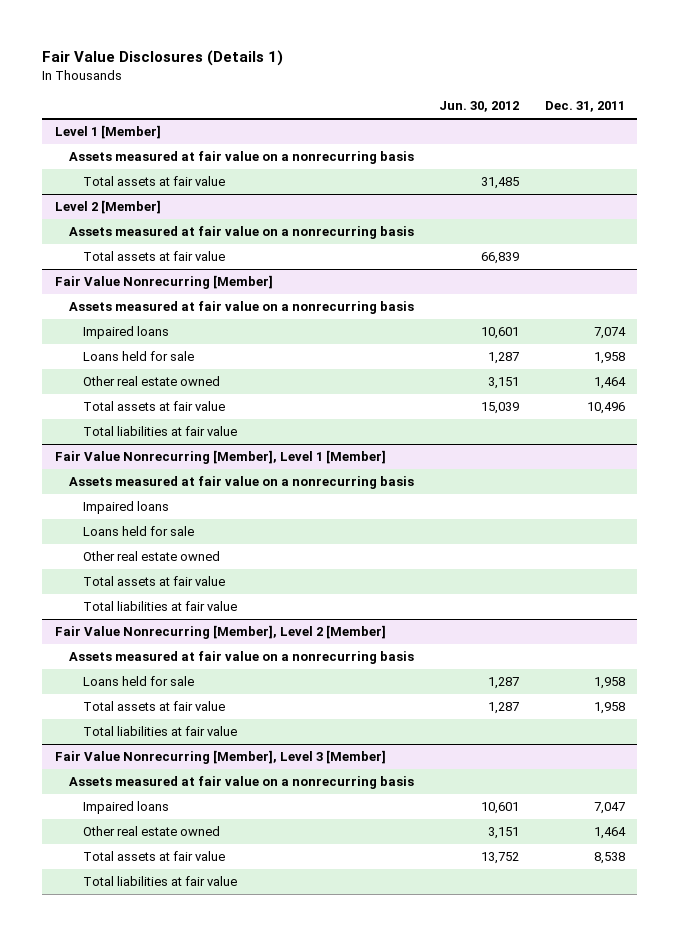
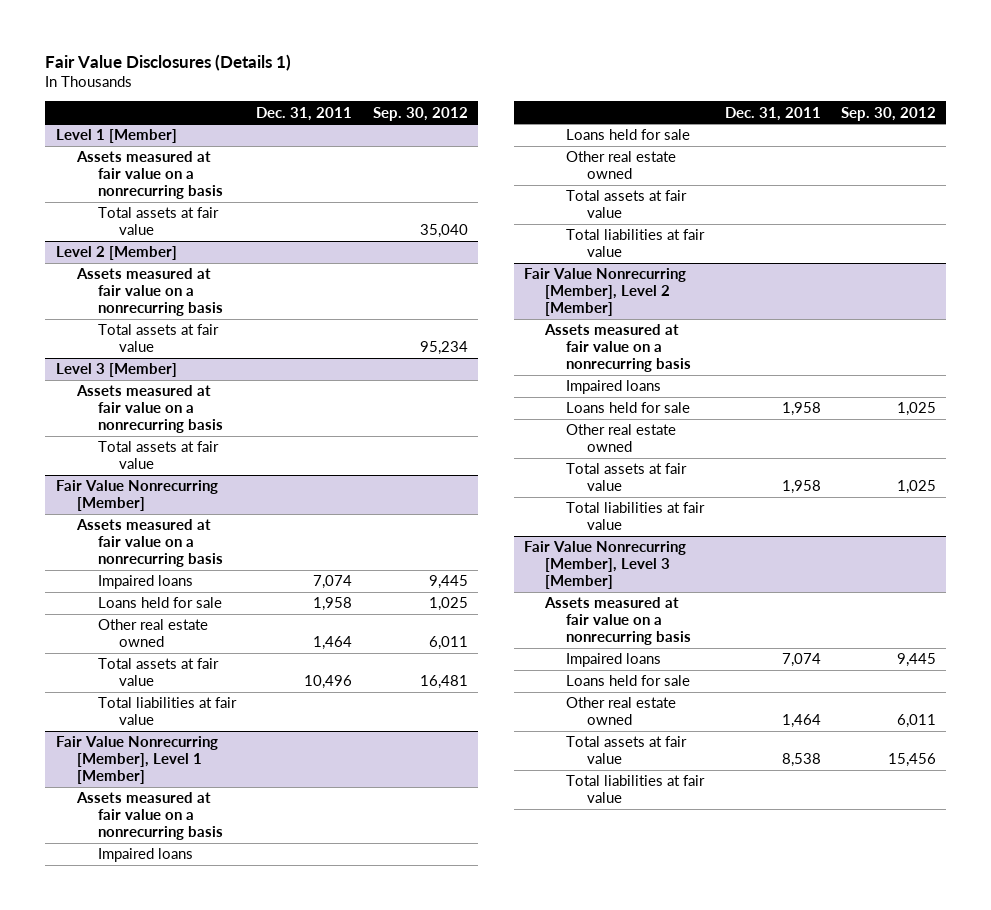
[439,101,520,113] Jun. 30, 2012 -> none
none -> [372,106,468,121] Sep. 30, 2012
none -> [55,363,177,378] Level 3 [Member]
none -> [75,385,223,433] Assets measured at fair value on a nonrecurring basis
none -> [97,441,219,470] Total assets at fair value
none -> [566,380,662,395] Impaired loans
none -> [566,424,677,453] Other real estate owned
[593,802,625,815] 7,047 -> [781,653,821,668] 7,074
none -> [566,675,691,687] Loans held for sale

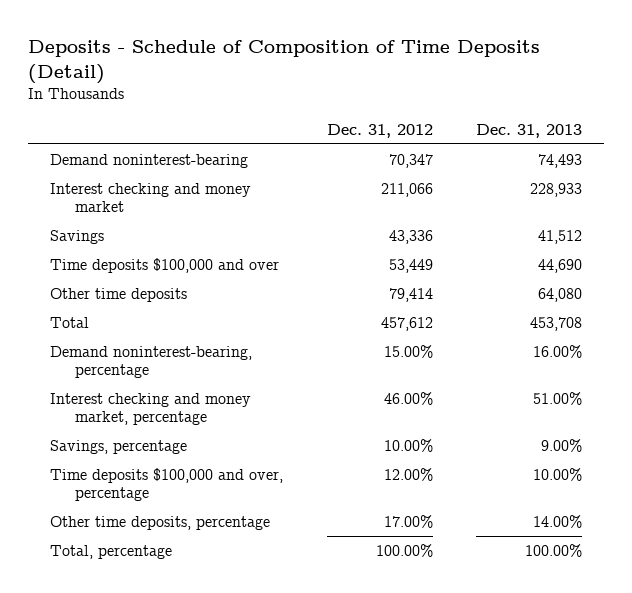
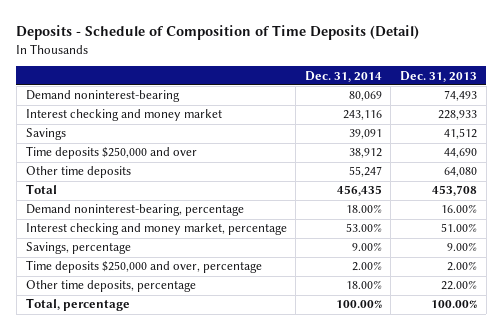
[326,123,433,138] Dec. 31, 2012 -> none
none -> [304,70,382,82] Dec. 31, 2014
[50,257,280,273] Time deposits $100,000 and over -> [25,146,197,160] Time deposits $250,000 and over
[50,467,284,502] Time deposits $100,000 and over, percentage -> [25,260,262,274] Time deposits $250,000 and over, percentage
[533,467,583,481] 10.00% -> [447,261,478,272] 2.00%
[533,514,583,528] 14.00% -> [441,280,478,291] 22.00%

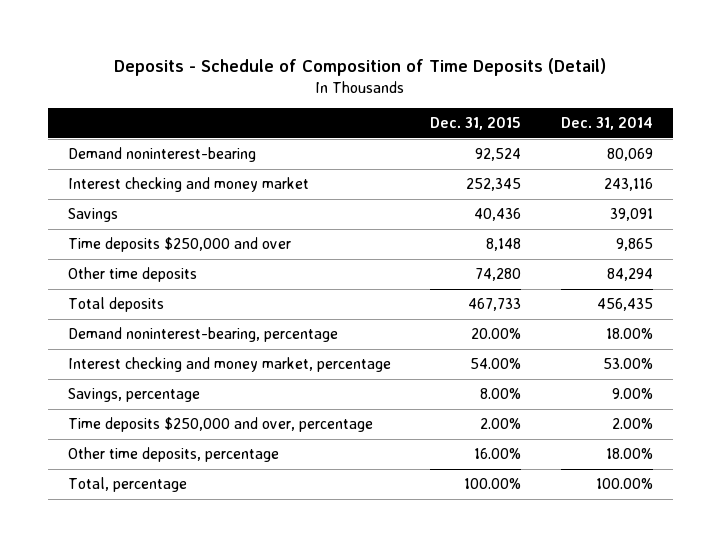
[400,70,478,82] Dec. 31, 2013 -> none
none -> [430,117,522,131] Dec. 31, 2015
[348,148,382,159] 38,912 -> [616,238,654,252] 9,865
[348,166,382,178] 55,247 -> [607,268,654,282] 84,294
[25,184,57,195] Total -> [67,297,164,313] Total deposits

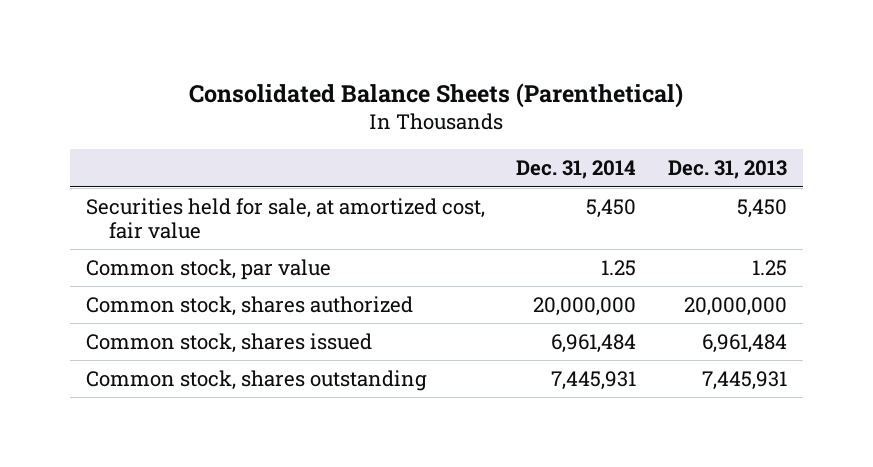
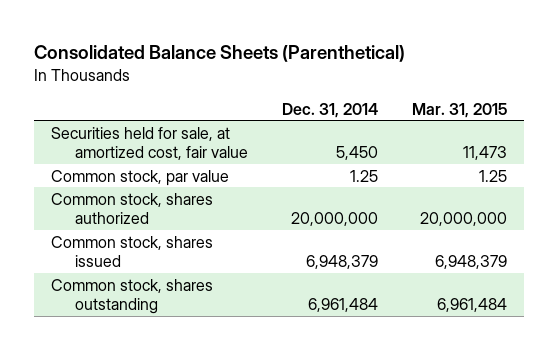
[667,160,787,180] Dec. 31, 2013 -> none
none -> [411,102,507,118] Mar. 31, 2015
[551,333,637,353] 6,961,484 -> [305,255,378,270] 6,948,379
[551,370,637,390] 7,445,931 -> [307,298,378,313] 6,961,484

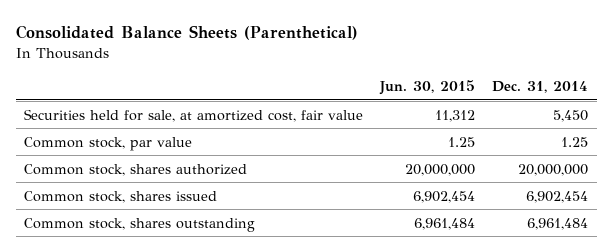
[411,102,507,118] Mar. 31, 2015 -> none
none -> [379,79,476,95] Jun. 30, 2015
[305,255,378,270] 6,948,379 -> [526,190,589,203] 6,902,454

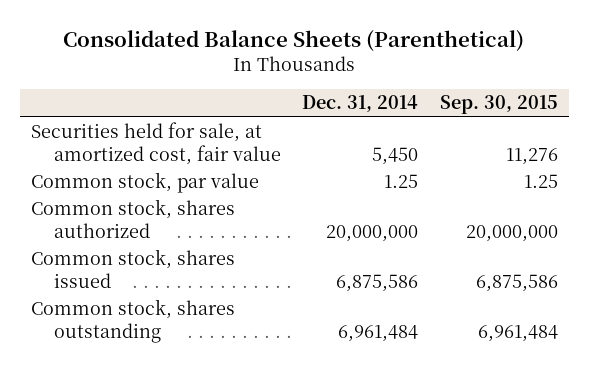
[379,79,476,95] Jun. 30, 2015 -> none
none -> [440,95,559,115] Sep. 30, 2015
[526,190,589,203] 6,902,454 -> [336,273,419,292] 6,875,586

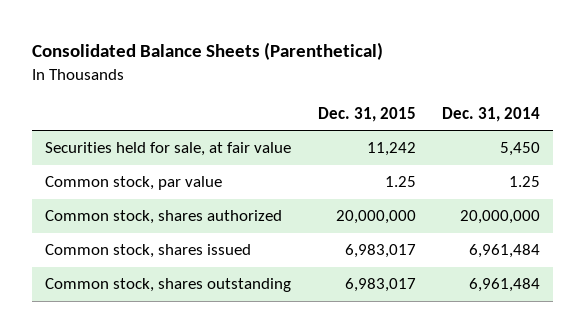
[440,95,559,115] Sep. 30, 2015 -> none
none -> [317,106,416,122] Dec. 31, 2015
[30,122,281,165] Securities held for sale, at amortized cost, fair value -> [45,142,292,157] Securities held for sale, at fair value
[336,273,419,292] 6,875,586 -> [469,244,541,259] 6,961,484

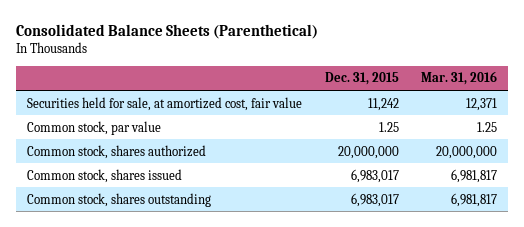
[442,106,541,122] Dec. 31, 2014 -> none
none -> [420,71,497,86] Mar. 31, 2016
[45,142,292,157] Securities held for sale, at fair value -> [27,96,303,111] Securities held for sale, at amortized cost, fair value

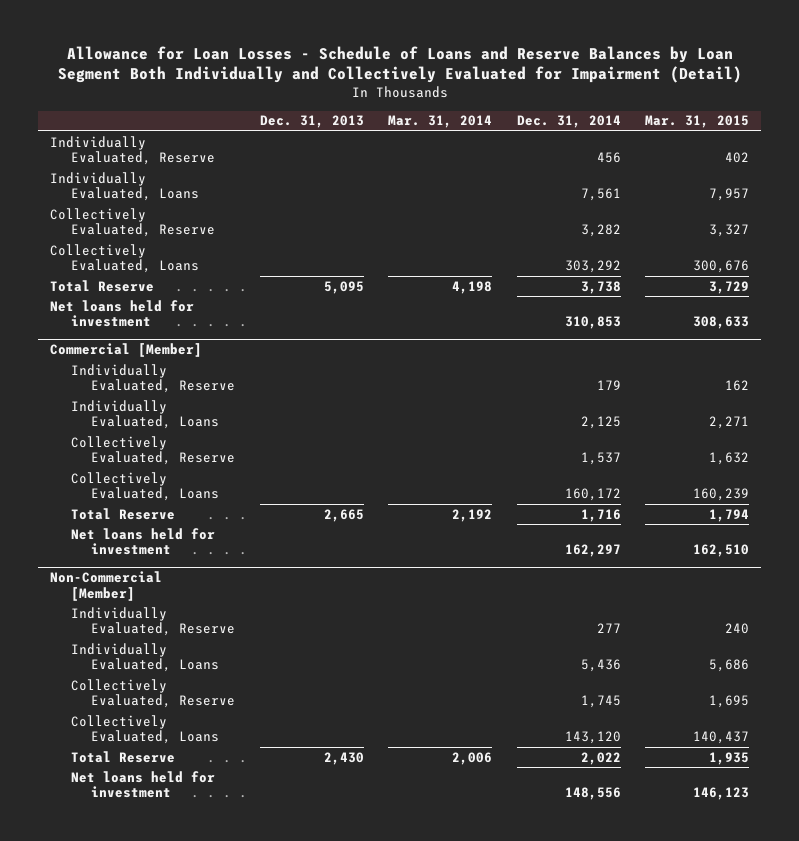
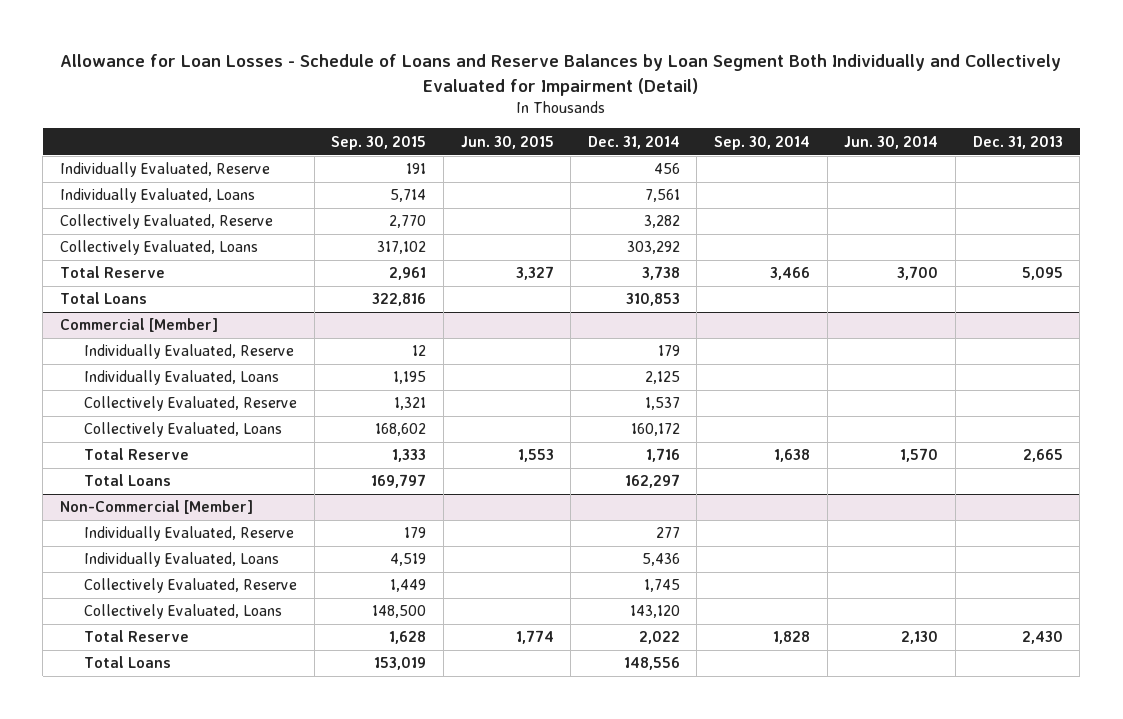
[388,115,493,129] Mar. 31, 2014 -> none
[644,115,749,129] Mar. 31, 2015 -> none
none -> [331,135,427,150] Sep. 30, 2015
none -> [460,135,554,149] Jun. 30, 2015
none -> [714,135,811,150] Sep. 30, 2014
none -> [844,135,939,149] Jun. 30, 2014
[50,299,195,328] Net loans held for investment -> [60,292,148,305] Total Loans
[70,527,215,556] Net loans held for investment -> [84,474,172,487] Total Loans
[70,770,215,799] Net loans held for investment -> [84,656,172,669] Total Loans

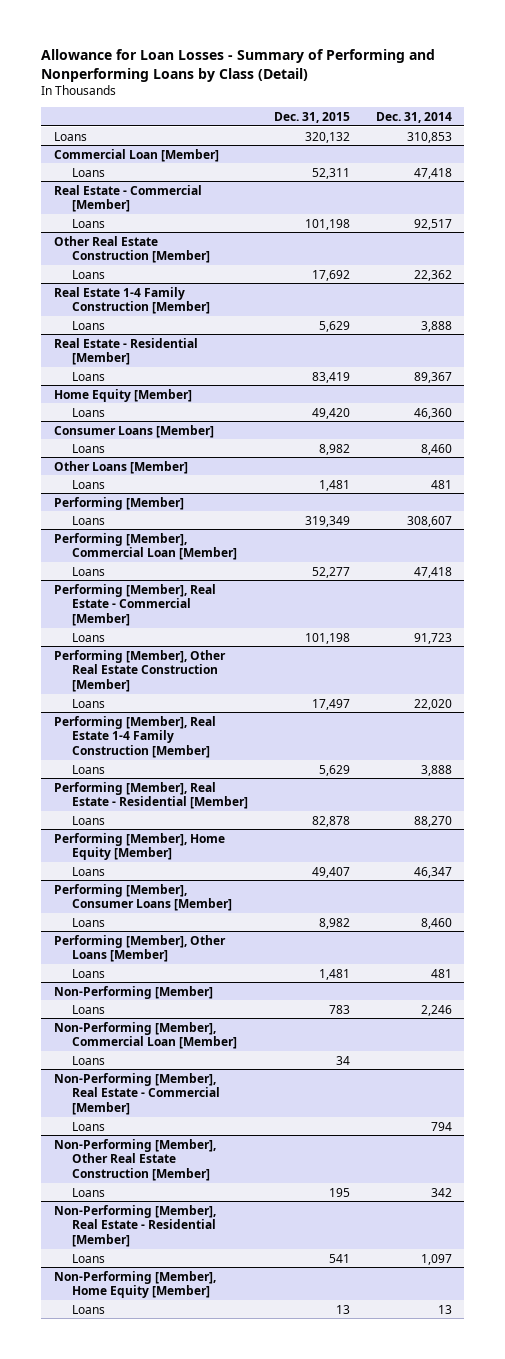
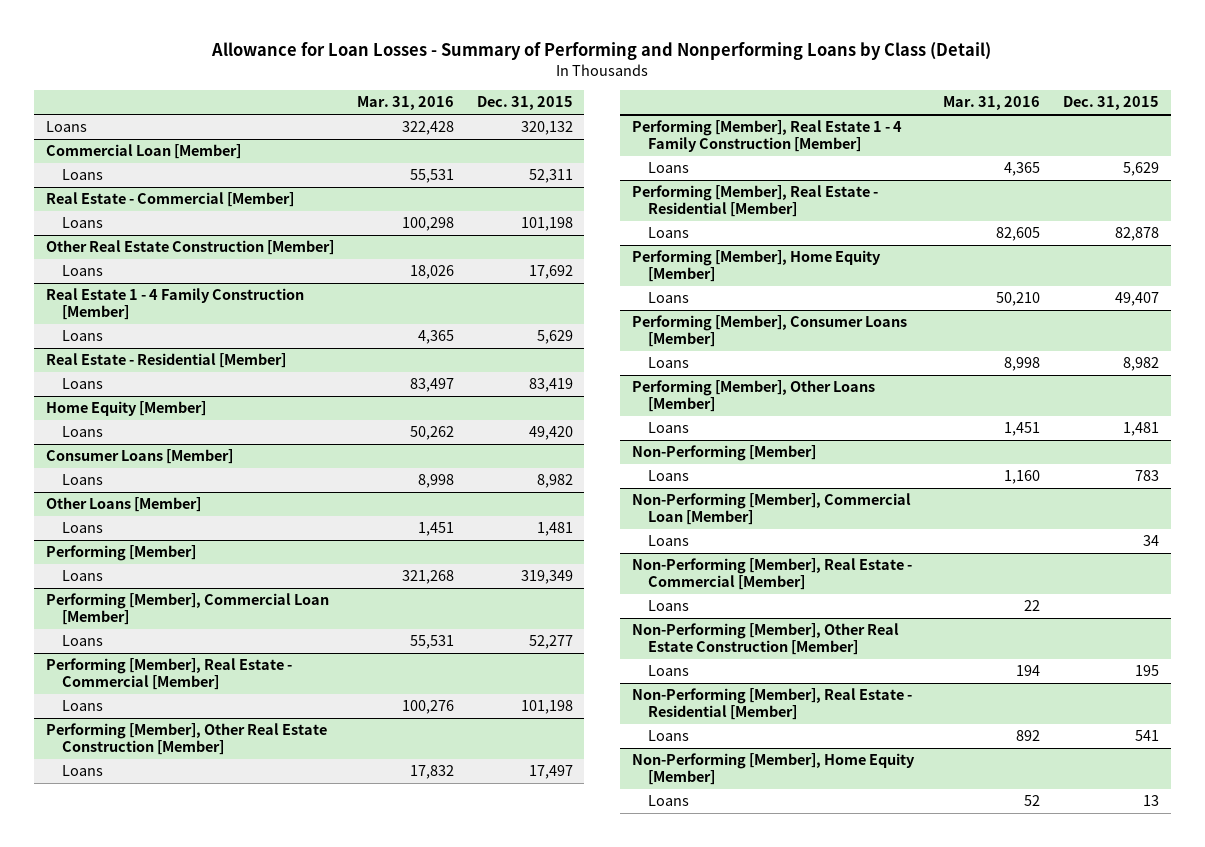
[375,111,452,123] Dec. 31, 2014 -> none
none -> [356,96,454,111] Mar. 31, 2016
[53,286,211,315] Real Estate 1-4 Family Construction [Member] -> [45,288,304,321] Real Estate 1 - 4 Family Construction [Member]
[53,715,216,758] Performing [Member], Real Estate 1-4 Family Construction [Member] -> [631,120,902,153] Performing [Member], Real Estate 1 - 4 Family Construction [Member]

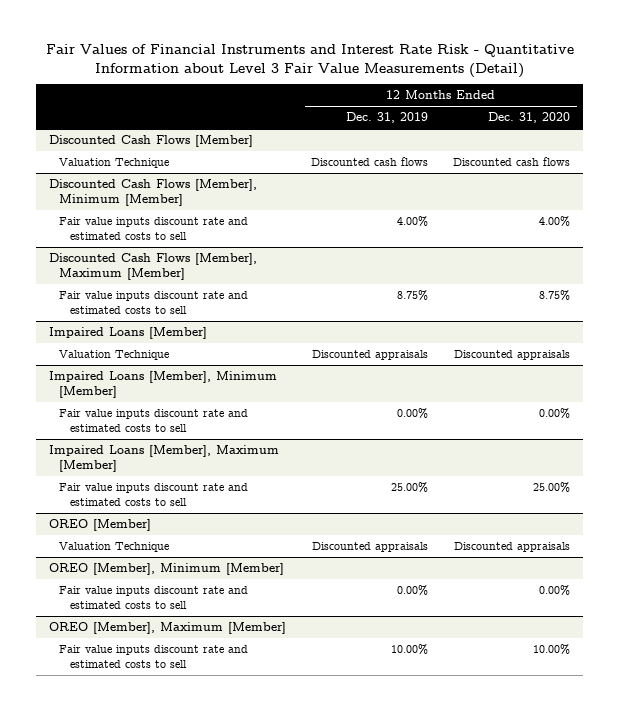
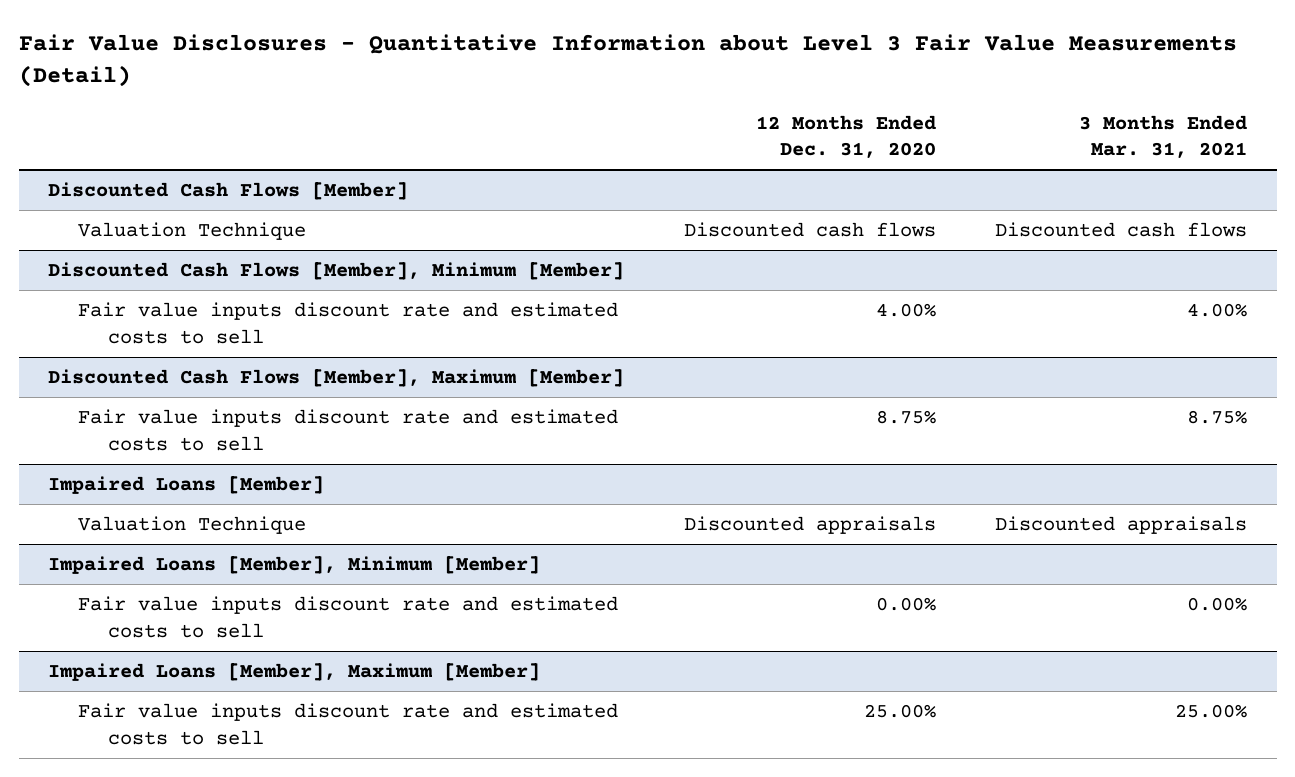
[45,44,574,78] Fair Values of Financial Instruments and Interest Rate Risk - Quantitative Information about Level 3 Fair Value Measurements (Detail) -> [18,34,1237,88] Fair Value Disclosures - Quantitative Information about Level 3 Fair Value Measurements (Detail)
[346,112,429,124] Dec. 31, 2019 -> none
none -> [1078,114,1247,159] 3 Months Ended Mar. 31, 2021
[48,519,151,532] OREO [Member] -> none
[59,542,170,553] Valuation Technique -> none
[48,563,284,576] OREO [Member], Minimum [Member] -> none
[59,586,249,609] Fair value inputs discount rate and estimated costs to sell -> none
[48,622,286,635] OREO [Member], Maximum [Member] -> none
[59,645,249,668] Fair value inputs discount rate and estimated costs to sell -> none

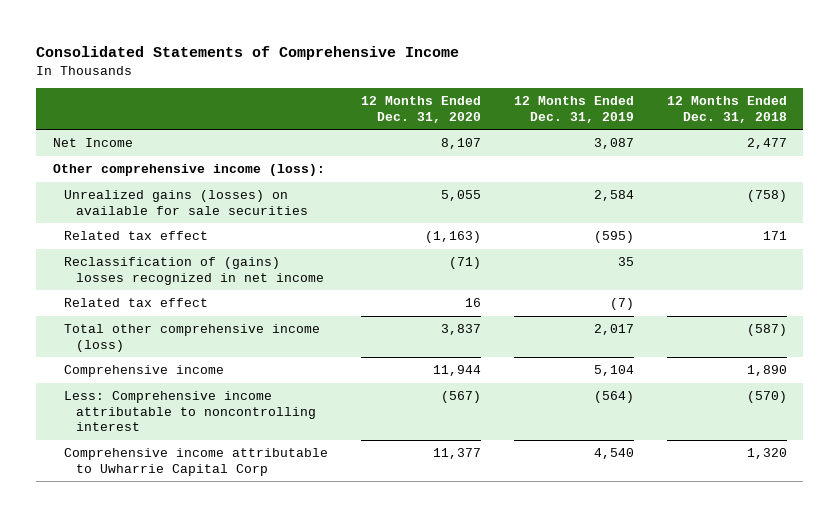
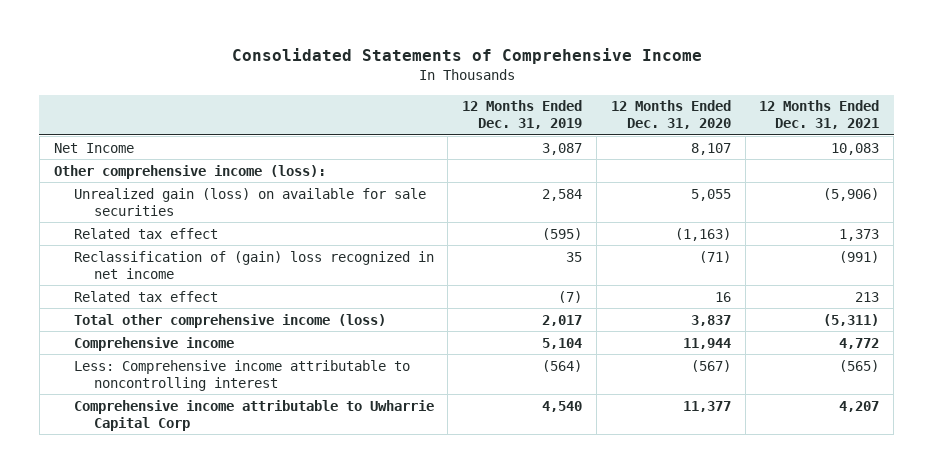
[666,96,787,123] 12 Months Ended Dec. 31, 2018 -> none
none -> [759,100,880,130] 12 Months Ended Dec. 31, 2021
[64,190,308,215] Unrealized gains (losses) on available for sale securities -> [73,187,426,216] Unrealized gain (loss) on available for sale securities
[64,257,324,285] Reclassification of (gains) losses recognized in net income -> [73,250,434,279] Reclassification of (gain) loss recognized in net income

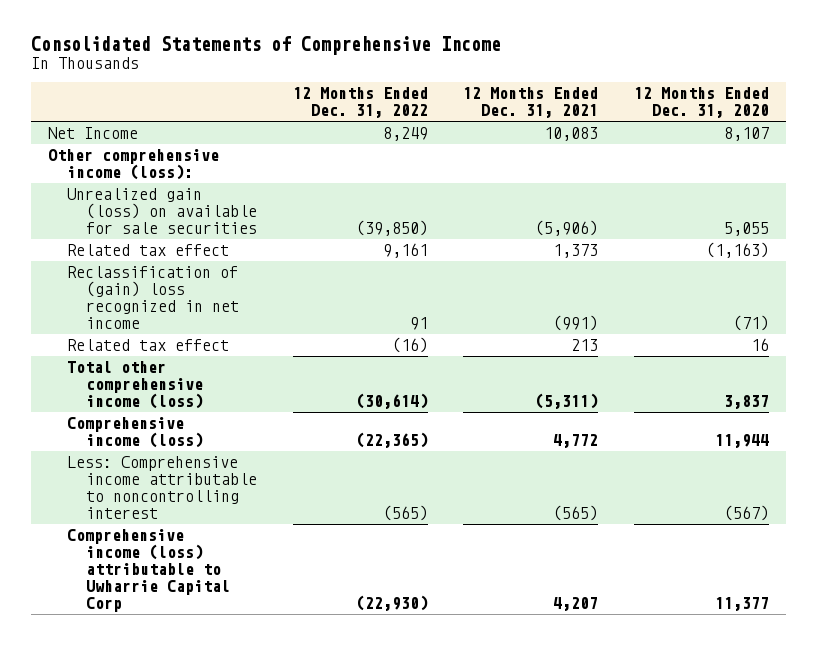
[462,100,583,130] 12 Months Ended Dec. 31, 2019 -> none
none -> [292,87,428,119] 12 Months Ended Dec. 31, 2022
[73,336,234,351] Comprehensive income -> [67,416,204,449] Comprehensive income (loss)
[73,399,434,431] Comprehensive income attributable to Uwharrie Capital Corp -> [67,528,231,613] Comprehensive income (loss) attributable to Uwharrie Capital Corp

